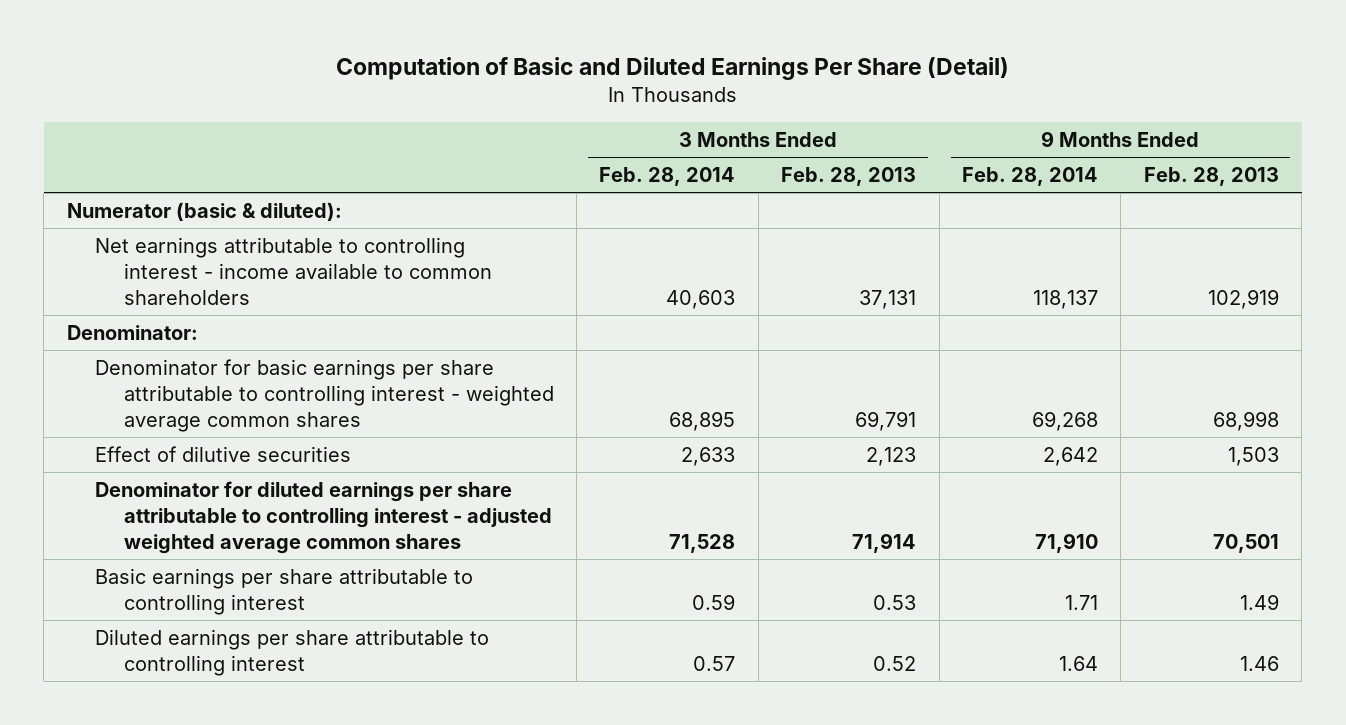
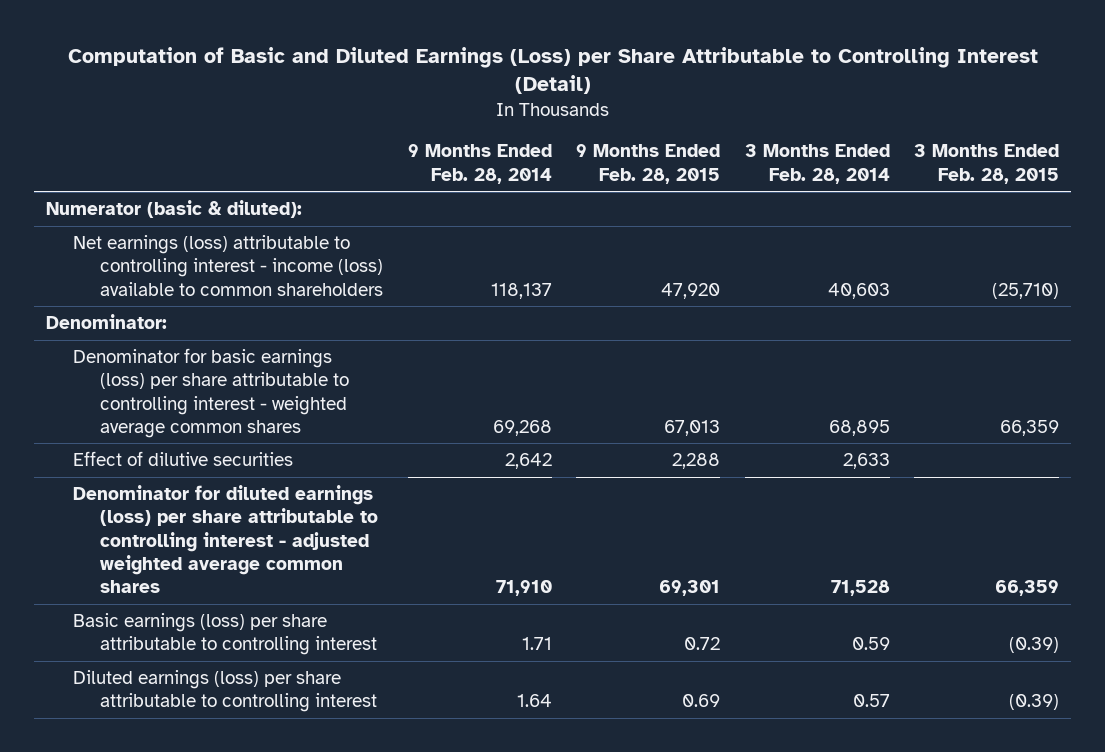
[335,57,1009,81] Computation of Basic and Diluted Earnings Per Share (Detail) -> [67,46,1038,95] Computation of Basic and Diluted Earnings (Loss) per Share Attributable to Controlling Interest (Detail)
[781,167,917,187] Feb. 28, 2013 -> none
[1143,167,1279,187] Feb. 28, 2013 -> none
none -> [576,144,721,184] 9 Months Ended Feb. 28, 2015
none -> [914,144,1060,184] 3 Months Ended Feb. 28, 2015
[95,236,492,305] Net earnings attributable to controlling interest - income available to common shareholders -> [73,235,384,296] Net earnings (loss) attributable to controlling interest - income (loss) available to common shareholders
[95,358,554,432] Denominator for basic earnings per share attributable to controlling interest - weighted average common shares -> [73,348,350,438] Denominator for basic earnings (loss) per share attributable to controlling interest - weighted average common shares
[95,480,552,554] Denominator for diluted earnings per share attributable to controlling interest - adjusted weighted average common shares -> [73,485,379,594] Denominator for diluted earnings (loss) per share attributable to controlling interest - adjusted weighted average common shares
[95,567,474,615] Basic earnings per share attributable to controlling interest -> [73,613,378,656] Basic earnings (loss) per share attributable to controlling interest
[95,628,490,676] Diluted earnings per share attributable to controlling interest -> [73,670,378,713] Diluted earnings (loss) per share attributable to controlling interest

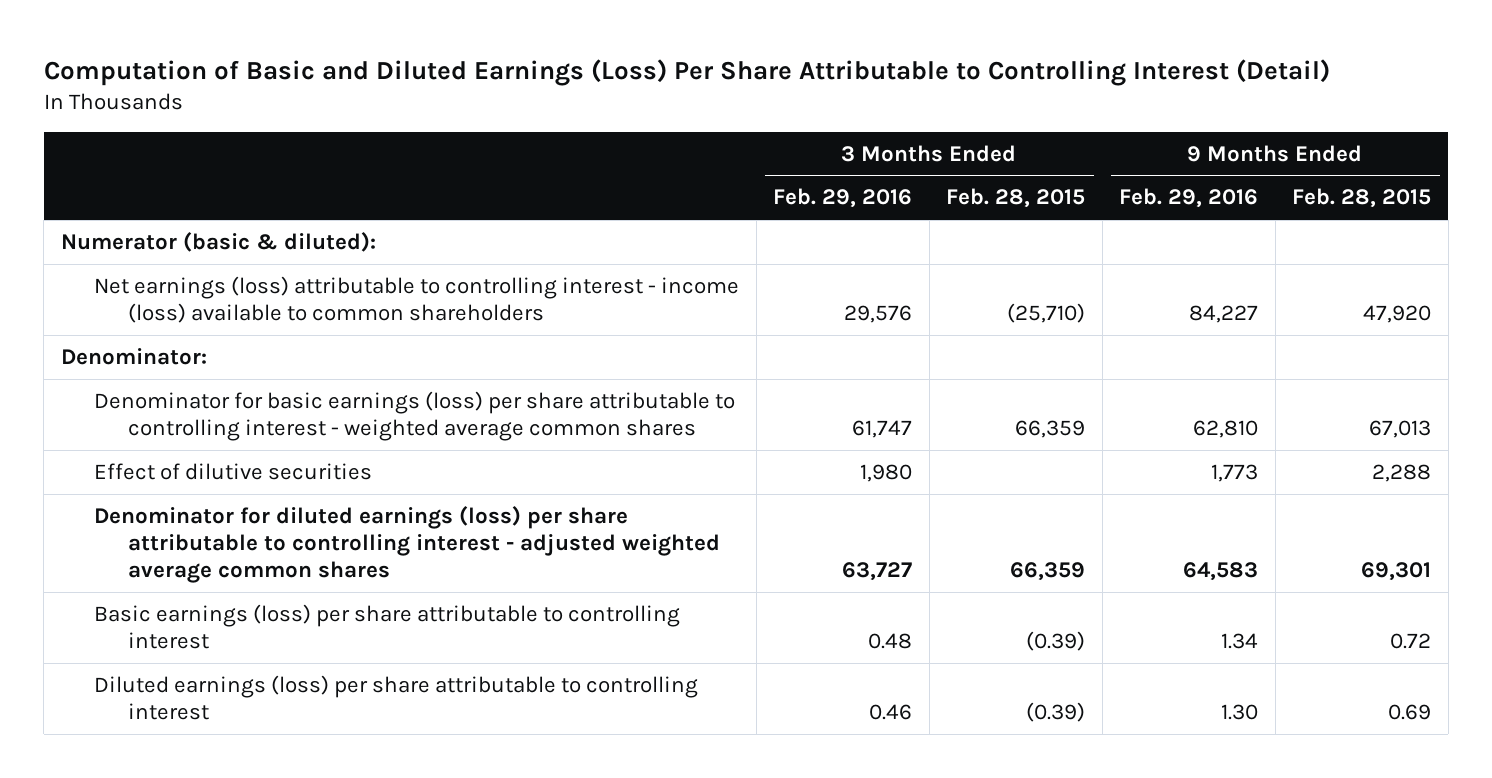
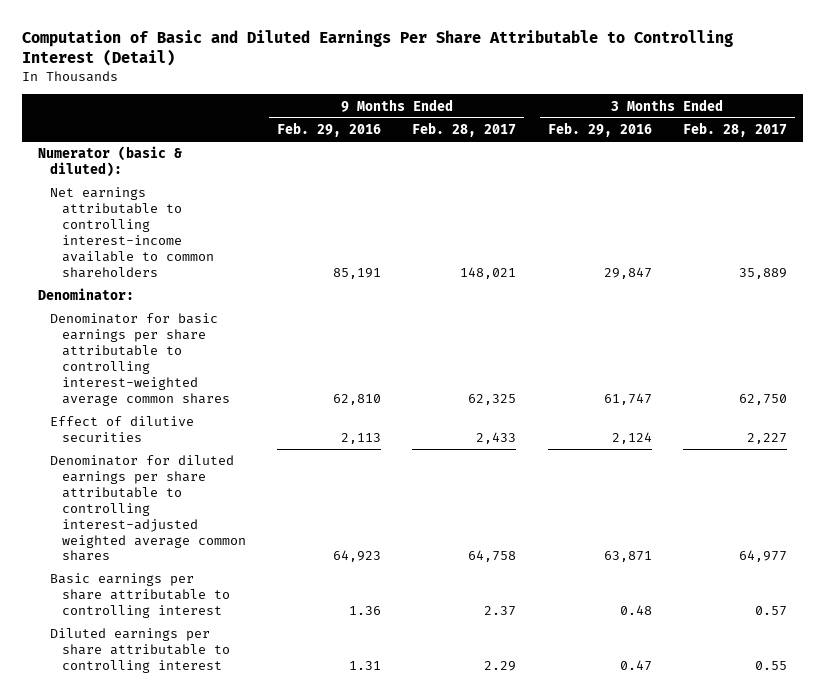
[43,58,1330,86] Computation of Basic and Diluted Earnings (Loss) Per Share Attributable to Controlling Interest (Detail) -> [22,29,734,67] Computation of Basic and Diluted Earnings Per Share Attributable to Controlling Interest (Detail)
[946,188,1086,209] Feb. 28, 2015 -> none
[1292,188,1432,209] Feb. 28, 2015 -> none
none -> [412,121,517,137] Feb. 28, 2017
none -> [683,121,788,137] Feb. 28, 2017
[94,275,740,324] Net earnings (loss) attributable to controlling interest - income (loss) available to common shareholders -> [49,187,214,278] Net earnings attributable to controlling interest-income available to common shareholders
[844,305,913,324] 29,576 -> [603,266,652,279] 29,847
[1189,305,1259,324] 84,227 -> [332,267,381,279] 85,191
[94,390,736,442] Denominator for basic earnings (loss) per share attributable to controlling interest - weighted average common shares -> [49,313,230,406] Denominator for basic earnings per share attributable to controlling interest-weighted average common shares
[860,463,913,482] 1,980 -> [611,432,652,445] 2,124
[1211,463,1259,482] 1,773 -> [340,433,381,445] 2,113
[94,505,721,584] Denominator for diluted earnings (loss) per share attributable to controlling interest - adjusted weighted average common shares -> [49,455,246,562] Denominator for diluted earnings per share attributable to controlling interest-adjusted weighted average common shares
[842,562,913,582] 63,727 -> [603,551,652,563] 63,871
[1183,562,1259,582] 64,583 -> [332,550,381,563] 64,923
[94,603,681,650] Basic earnings (loss) per share attributable to controlling interest -> [49,573,230,619] Basic earnings per share attributable to controlling interest
[1221,633,1259,650] 1.34 -> [348,606,381,616] 1.36
[94,674,699,721] Diluted earnings (loss) per share attributable to controlling interest -> [49,628,230,674] Diluted earnings per share attributable to controlling interest
[869,704,913,721] 0.46 -> [619,660,652,672] 0.47
[1221,704,1259,721] 1.30 -> [348,661,381,671] 1.31

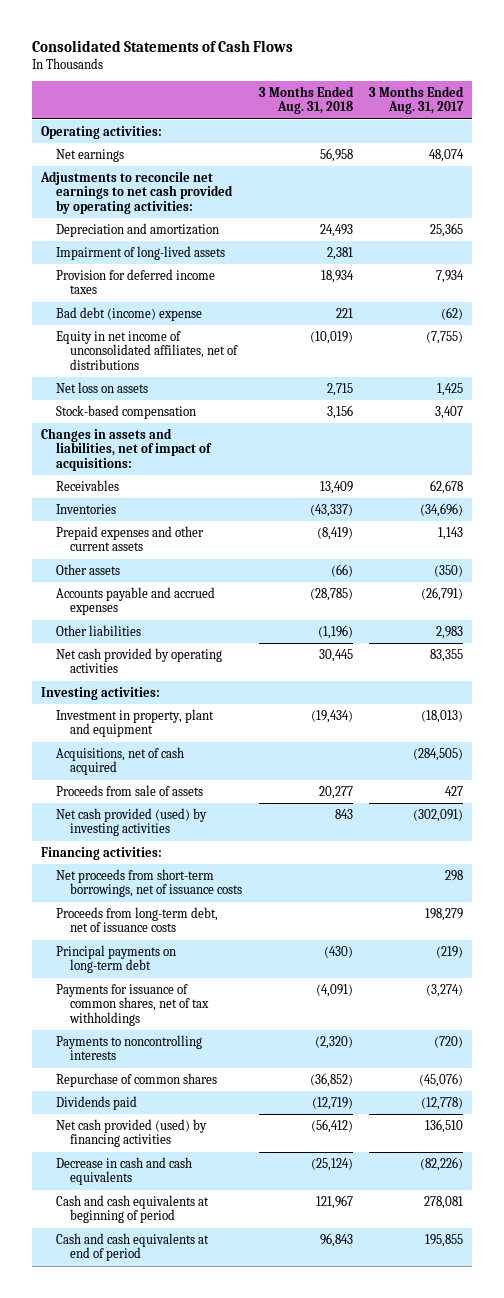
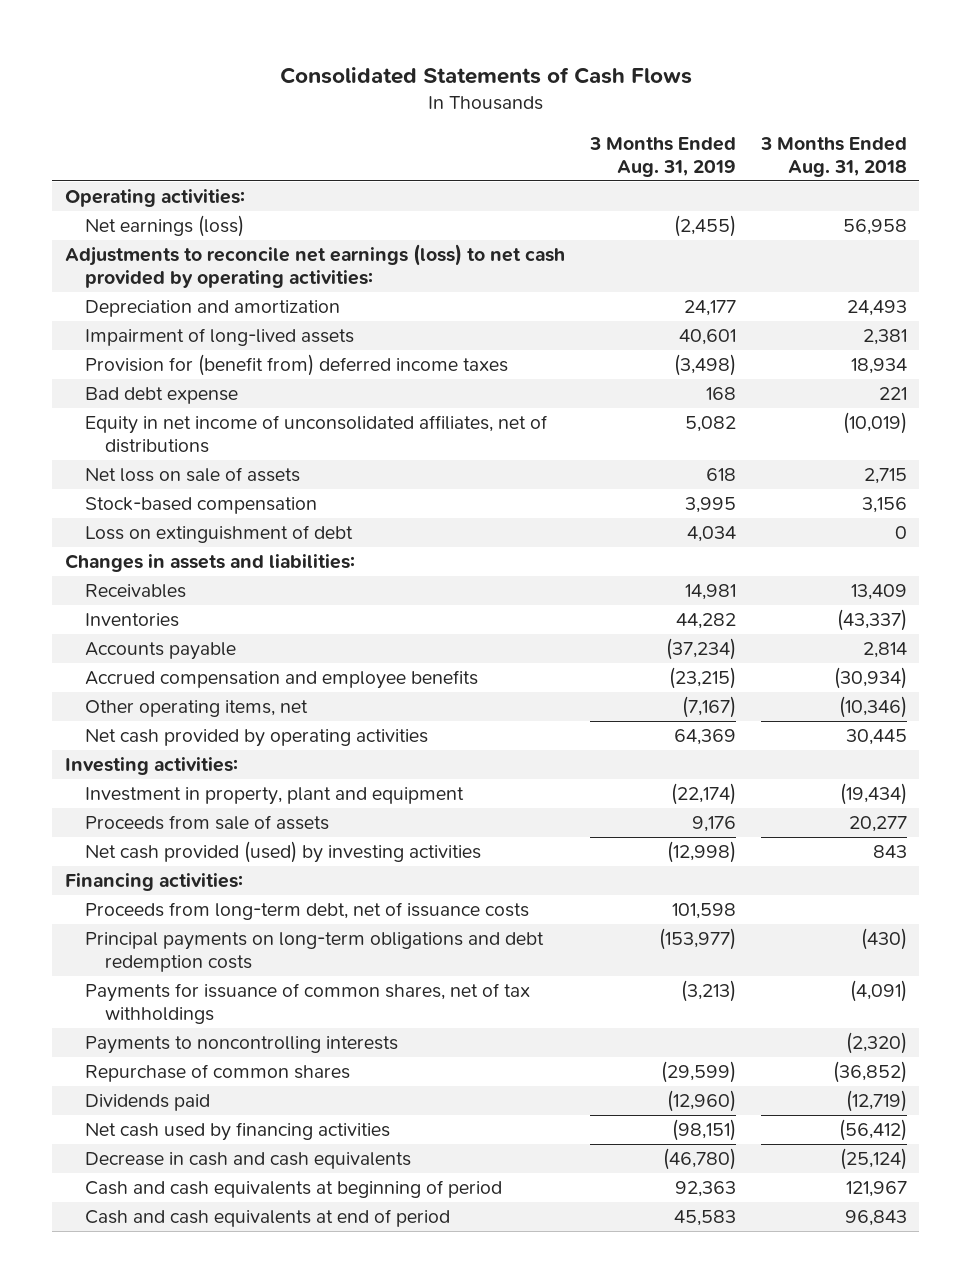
[369,85,465,115] 3 Months Ended Aug. 31, 2017 -> none
none -> [588,136,736,177] 3 Months Ended Aug. 31, 2019
[55,148,124,162] Net earnings -> [84,215,244,238] Net earnings (loss)
[39,170,233,214] Adjustments to reconcile net earnings to net cash provided by operating activities: -> [64,244,565,288] Adjustments to reconcile net earnings (loss) to net cash provided by operating activities:
[55,268,215,295] Provision for deferred income taxes -> [84,354,508,377] Provision for (benefit from) deferred income taxes
[55,306,202,321] Bad debt (income) expense -> [84,387,238,405] Bad debt expense
[55,381,148,393] Net loss on assets -> [84,467,300,483] Net loss on sale of assets
none -> [84,525,353,544] Loss on extinguishment of debt
[40,427,212,471] Changes in assets and liabilities, net of impact of acquisitions: -> [64,554,355,573] Changes in assets and liabilities:
[55,525,204,552] Prepaid expenses and other current assets -> none
[55,563,120,575] Other assets -> none
[55,586,215,616] Accounts payable and accrued expenses -> none
[55,624,141,636] Other liabilities -> none
none -> [84,642,236,661] Accounts payable
none -> [84,670,478,690] Accrued compensation and employee benefits
none -> [84,700,308,718] Other operating items, net
[55,746,184,776] Acquisitions, net of cash acquired -> none
[55,868,243,898] Net proceeds from short-term borrowings, net of issuance costs -> none
[55,944,176,974] Principal payments on long-term debt -> [84,932,544,972] Principal payments on long-term obligations and debt redemption costs
[55,1118,207,1148] Net cash provided (used) by financing activities -> [84,1122,390,1142] Net cash used by financing activities

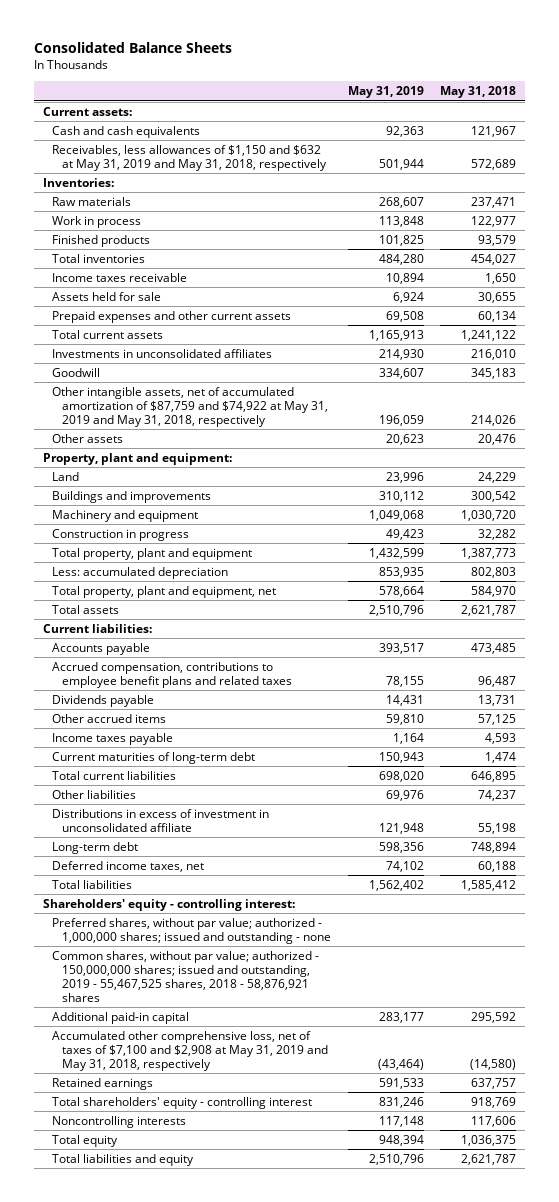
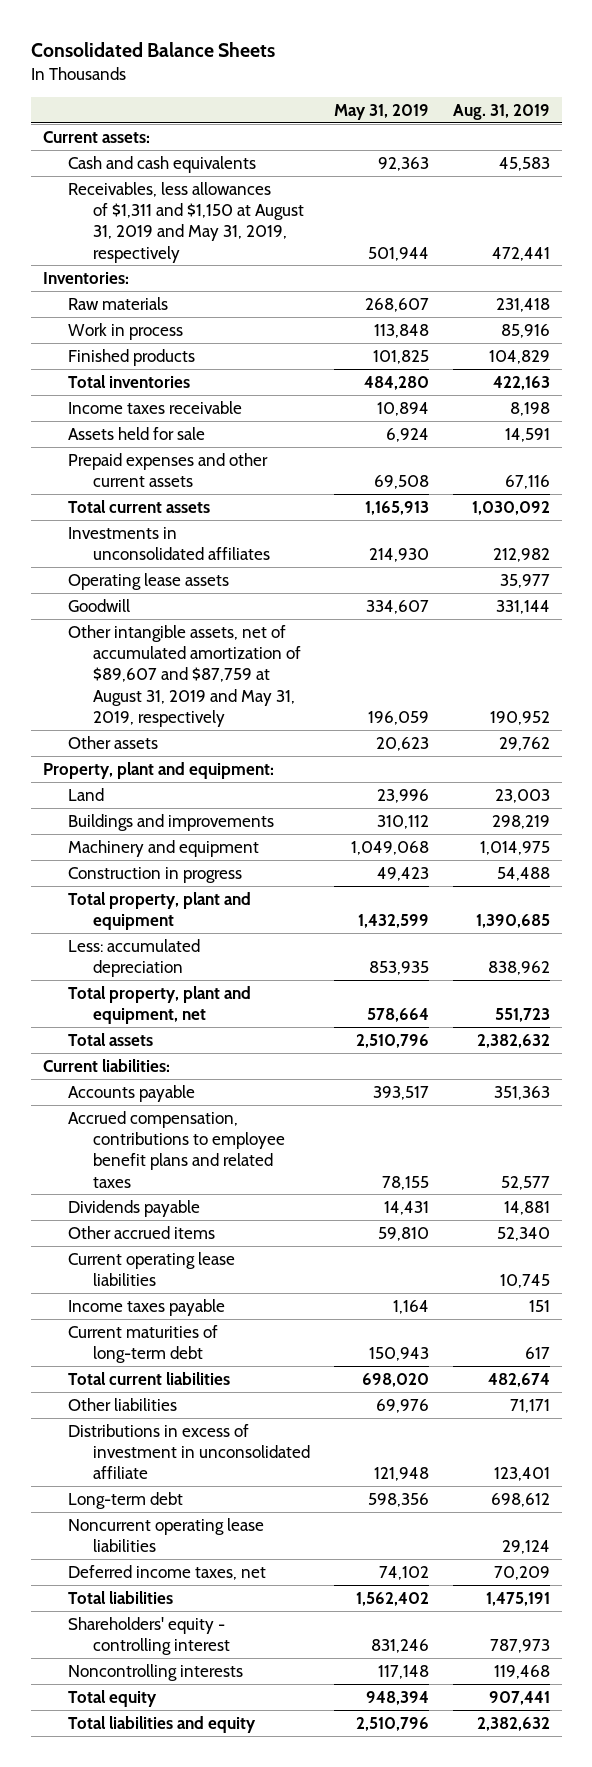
[440,86,517,99] May 31, 2018 -> none
none -> [452,104,550,121] Aug. 31, 2019
[52,144,327,171] Receivables, less allowances of $1,150 and $632 at May 31, 2019 and May 31, 2018, respectively -> [67,181,305,263] Receivables, less allowances of $1,311 and $1,150 at August 31, 2019 and May 31, 2019, respectively
none -> [67,572,229,590] Operating lease assets
[52,386,328,427] Other intangible assets, net of accumulated amortization of $87,759 and $74,922 at May 31, 2019 and May 31, 2018, respectively -> [67,624,302,727] Other intangible assets, net of accumulated amortization of $89,607 and $87,759 at August 31, 2019 and May 31, 2019, respectively
none -> [67,1251,235,1287] Current operating lease liabilities
none -> [67,1517,264,1553] Noncurrent operating lease liabilities
[42,898,295,911] Shareholders' equity - controlling interest: -> none
[52,917,331,944] Preferred shares, without par value; authorized - 1,000,000 shares; issued and outstanding - none -> none
[52,950,320,1002] Common shares, without par value; authorized - 150,000,000 shares; issued and outstanding, 2019 - 55,467,525 shares, 2018 - 58,876,921 shares -> none
[52,1011,190,1024] Additional paid-in capital -> none
[52,1030,328,1071] Accumulated other comprehensive loss, net of taxes of $7,100 and $2,908 at May 31, 2019 and May 31, 2018, respectively -> none
[52,1077,154,1090] Retained earnings -> none
[52,1096,313,1109] Total shareholders' equity - controlling interest -> [67,1616,231,1656] Shareholders' equity - controlling interest

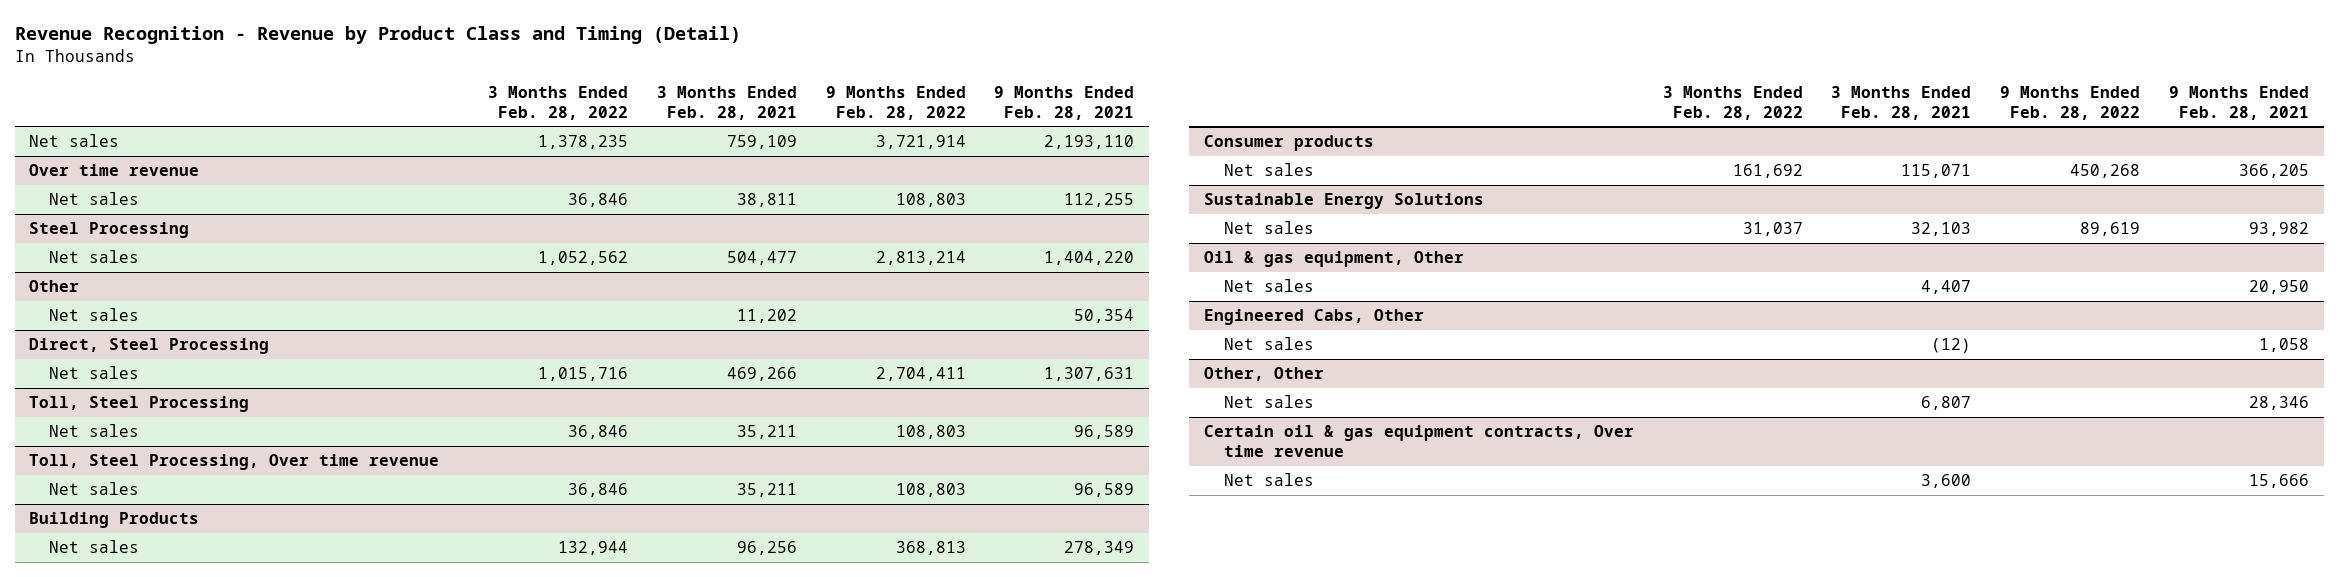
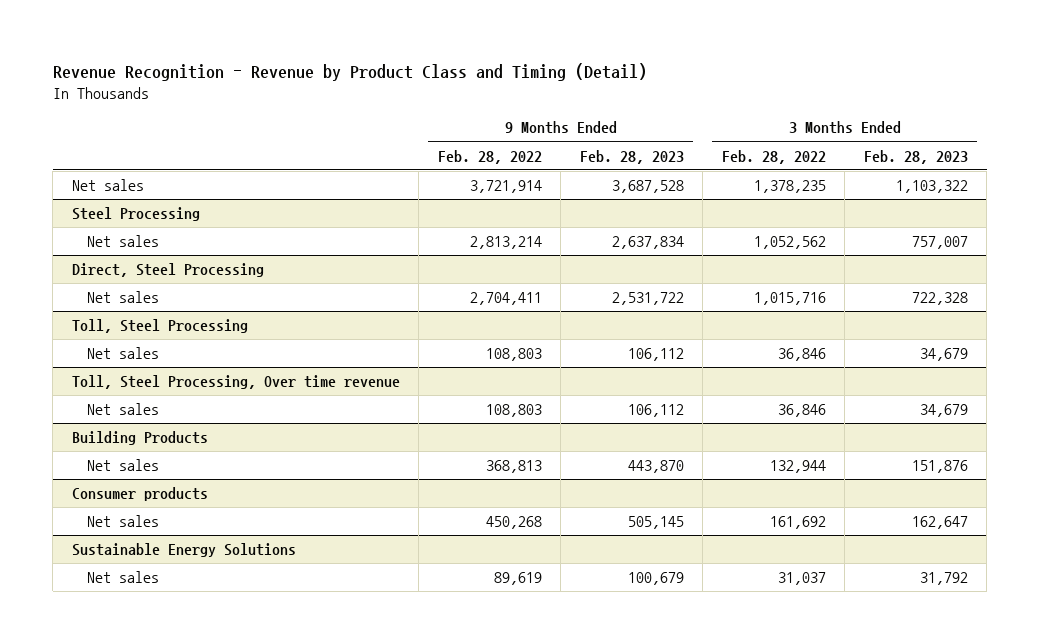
[656,86,797,120] 3 Months Ended Feb. 28, 2021 -> none
[994,86,1135,120] 9 Months Ended Feb. 28, 2021 -> none
none -> [579,149,684,164] Feb. 28, 2023
none -> [863,149,968,164] Feb. 28, 2023
[29,164,200,177] Over time revenue -> none
[49,192,140,206] Net sales -> none
[29,280,80,293] Other -> none
[49,308,140,322] Net sales -> none
[1203,251,1464,268] Oil & gas equipment, Other -> none
[1224,279,1315,293] Net sales -> none
[1203,309,1424,326] Engineered Cabs, Other -> none
[1224,337,1315,351] Net sales -> none
[1203,367,1324,382] Other, Other -> none
[1224,395,1315,409] Net sales -> none
[1203,425,1634,457] Certain oil & gas equipment contracts, Over time revenue -> none
[1224,473,1315,487] Net sales -> none

